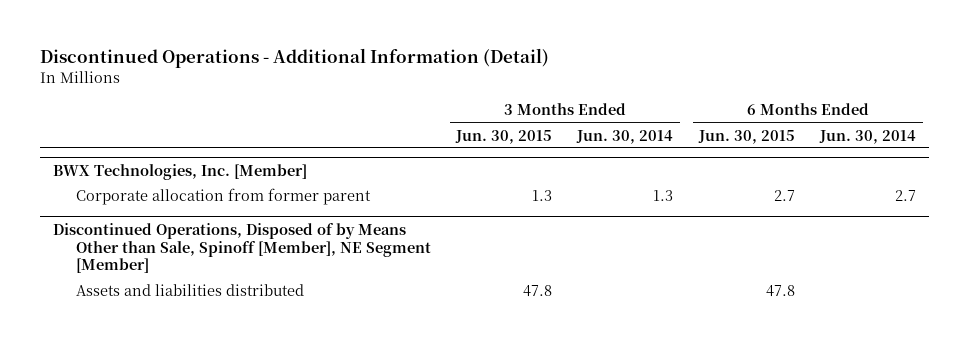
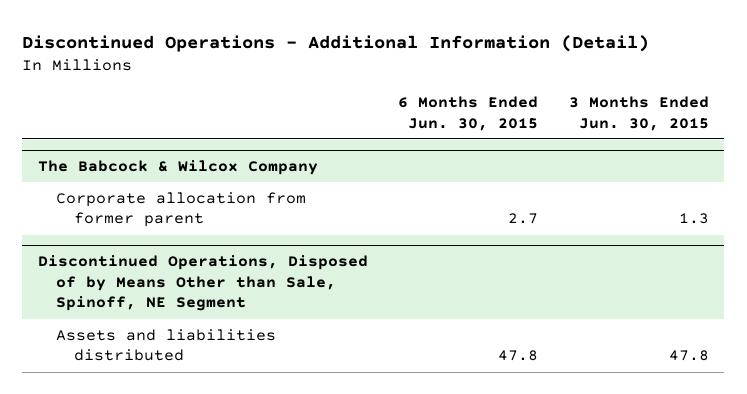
[576,129,674,144] Jun. 30, 2014 -> none
[819,129,917,144] Jun. 30, 2014 -> none
[52,163,307,180] BWX Technologies, Inc. [Member] -> [37,160,318,176] The Babcock & Wilcox Company
[52,222,431,274] Discontinued Operations, Disposed of by Means Other than Sale, Spinoff [Member], NE Segment [Member] -> [37,255,368,312] Discontinued Operations, Disposed of by Means Other than Sale, Spinoff, NE Segment

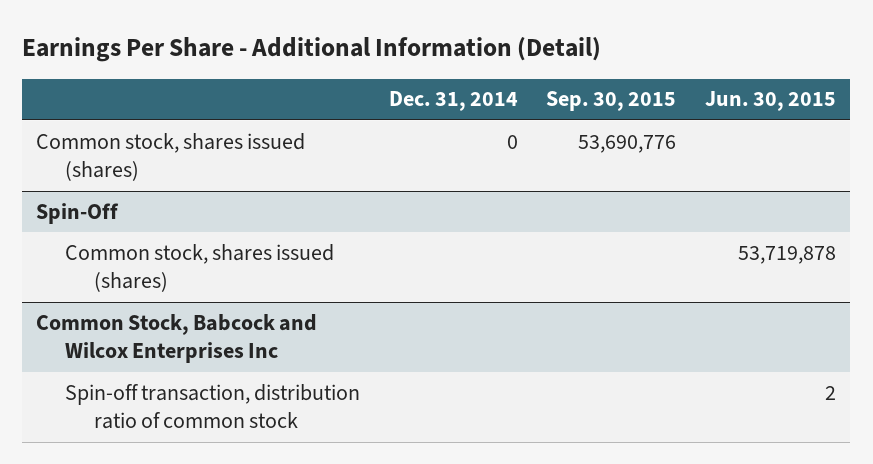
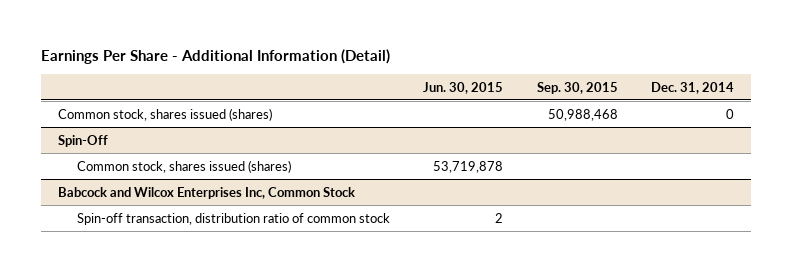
[578,134,677,153] 53,690,776 -> [547,108,618,121] 50,988,468
[36,313,318,364] Common Stock, Babcock and Wilcox Enterprises Inc -> [57,186,355,199] Babcock and Wilcox Enterprises Inc, Common Stock

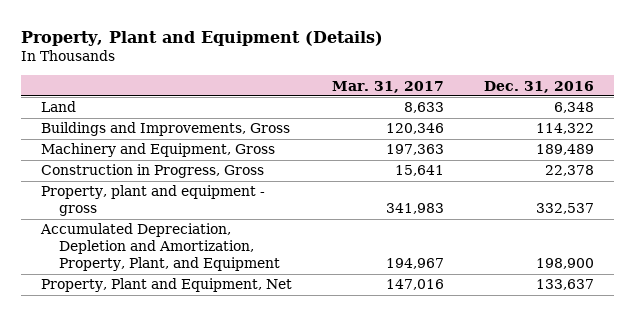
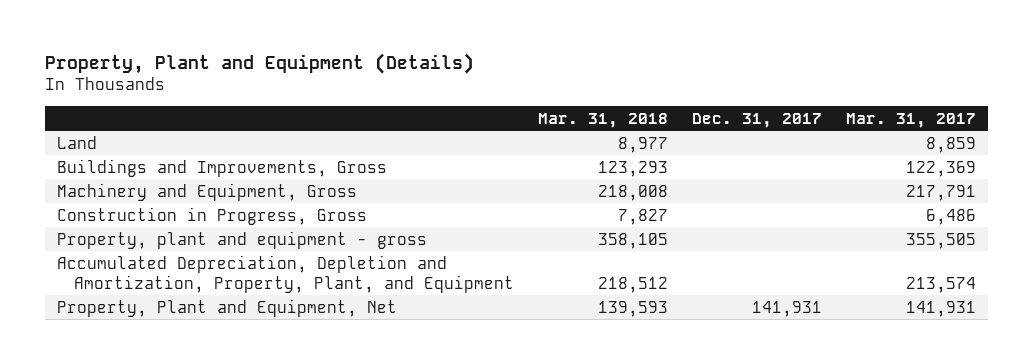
[484,80,595,93] Dec. 31, 2016 -> none
none -> [537,112,668,128] Mar. 31, 2018
none -> [691,112,822,128] Dec. 31, 2017
[404,102,445,114] 8,633 -> [925,136,976,153] 8,859
[386,123,445,135] 120,346 -> [905,160,976,177] 122,369
[386,144,445,156] 197,363 -> [905,184,976,201] 217,791
[395,165,445,177] 15,641 -> [925,208,976,225] 6,486
[386,203,445,215] 341,983 -> [905,232,976,249] 355,505
[386,258,445,270] 194,967 -> [905,276,976,293] 213,574
[386,279,445,291] 147,016 -> [905,300,976,317] 141,931

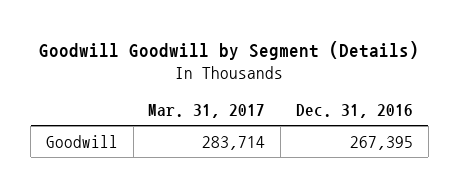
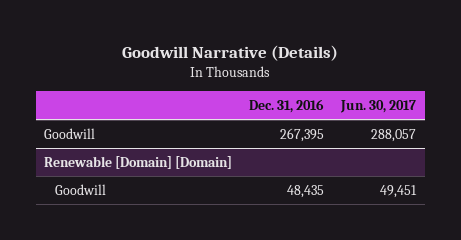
[39,40,420,60] Goodwill Goodwill by Segment (Details) -> [122,44,339,61] Goodwill Narrative (Details)
[148,104,266,119] Mar. 31, 2017 -> none
none -> [340,100,417,114] Jun. 30, 2017
none -> [44,155,233,169] Renewable [Domain] [Domain]
none -> [55,183,107,195] Goodwill

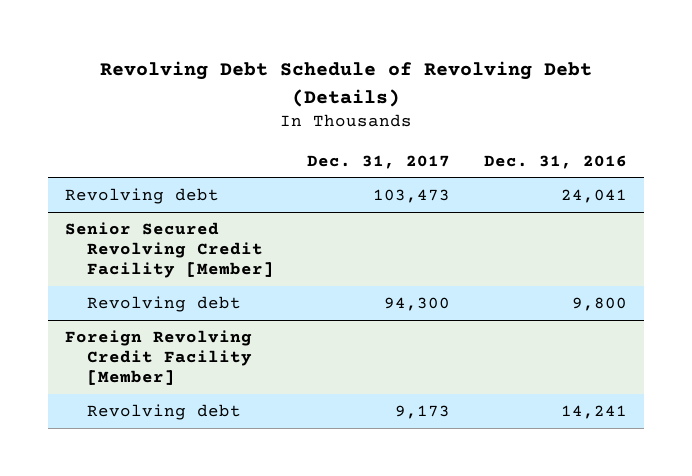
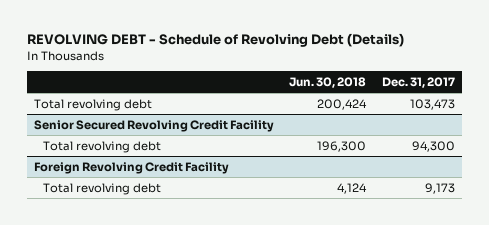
[100,61,593,107] Revolving Debt Schedule of Revolving Debt (Details) -> [26,33,404,48] REVOLVING DEBT - Schedule of Revolving Debt (Details)
[484,154,628,169] Dec. 31, 2016 -> none
none -> [289,77,367,89] Jun. 30, 2018
[64,187,219,204] Revolving debt -> [34,98,153,111] Total revolving debt
[64,221,274,279] Senior Secured Revolving Credit Facility [Member] -> [34,119,275,132] Senior Secured Revolving Credit Facility
[86,295,241,312] Revolving debt -> [42,140,161,153] Total revolving debt
[64,329,252,386] Foreign Revolving Credit Facility [Member] -> [34,161,230,174] Foreign Revolving Credit Facility
[86,403,241,420] Revolving debt -> [42,182,161,195] Total revolving debt

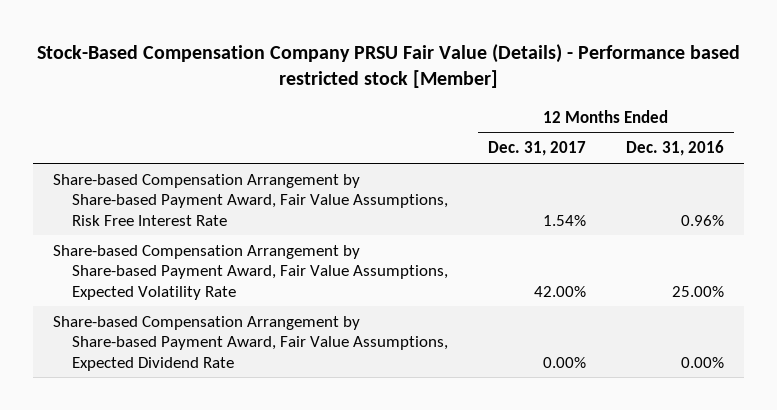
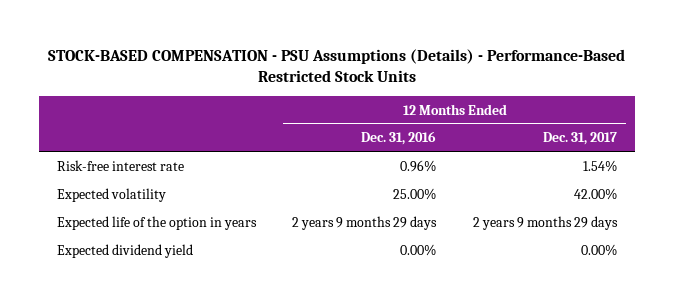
[36,44,740,89] Stock-Based Compensation Company PRSU Fair Value (Details) - Performance based restricted stock [Member] -> [47,48,625,83] STOCK-BASED COMPENSATION - PSU Assumptions (Details) - Performance-Based Restricted Stock Units
[53,173,449,226] Share-based Compensation Arrangement by Share-based Payment Award, Fair Value Assumptions, Risk Free Interest Rate -> [57,159,185,171] Risk-free interest rate
[53,244,449,300] Share-based Compensation Arrangement by Share-based Payment Award, Fair Value Assumptions, Expected Volatility Rate -> [57,187,167,202] Expected volatility
none -> [57,215,258,230] Expected life of the option in years
[53,315,449,371] Share-based Compensation Arrangement by Share-based Payment Award, Fair Value Assumptions, Expected Dividend Rate -> [57,243,194,258] Expected dividend yield

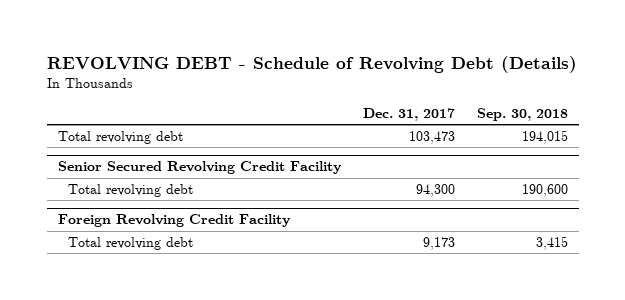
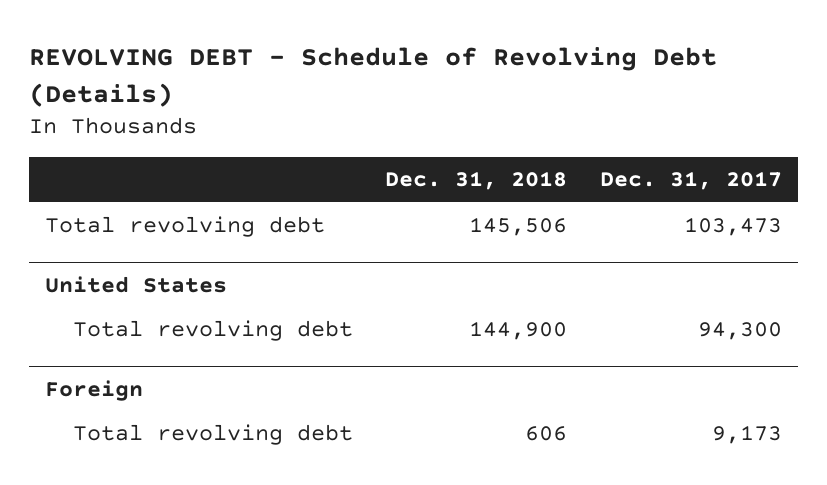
[476,108,568,122] Sep. 30, 2018 -> none
none -> [385,171,568,191] Dec. 31, 2018
[57,161,342,175] Senior Secured Revolving Credit Facility -> [45,276,228,294] United States
[57,214,291,228] Foreign Revolving Credit Facility -> [45,380,144,402] Foreign

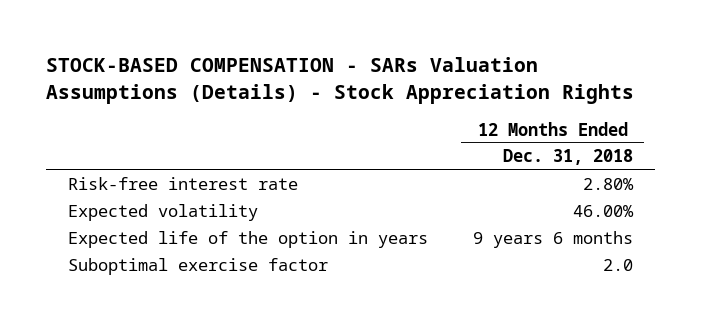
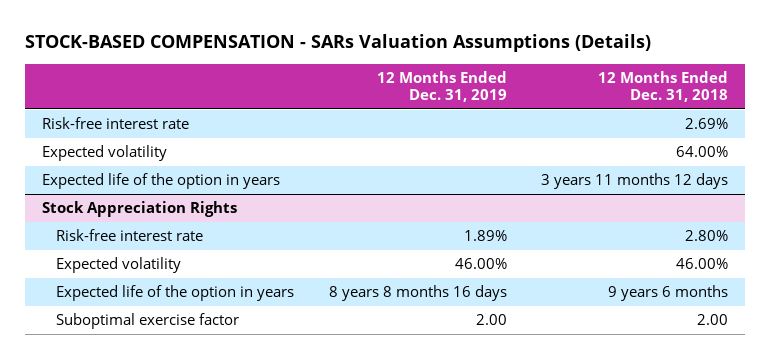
[45,57,634,104] STOCK-BASED COMPENSATION - SARs Valuation Assumptions (Details) - Stock Appreciation Rights -> [24,34,651,53] STOCK-BASED COMPENSATION - SARs Valuation Assumptions (Details)
none -> [376,70,507,103] 12 Months Ended Dec. 31, 2019
none -> [41,117,189,130] Risk-free interest rate
none -> [41,145,167,162] Expected volatility
none -> [41,173,280,190] Expected life of the option in years
none -> [41,201,237,218] Stock Appreciation Rights
[602,258,633,271] 2.0 -> [696,314,728,326] 2.00

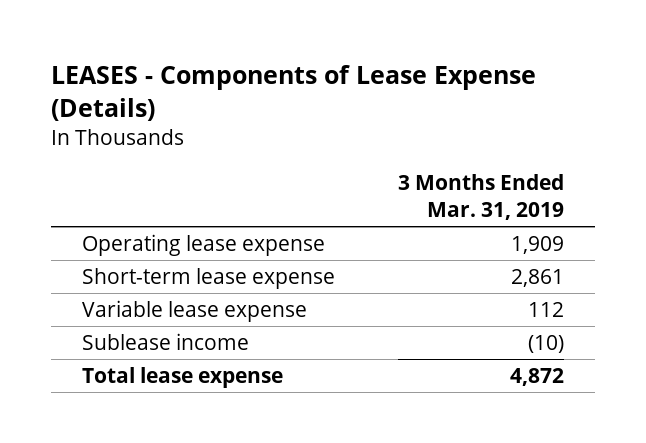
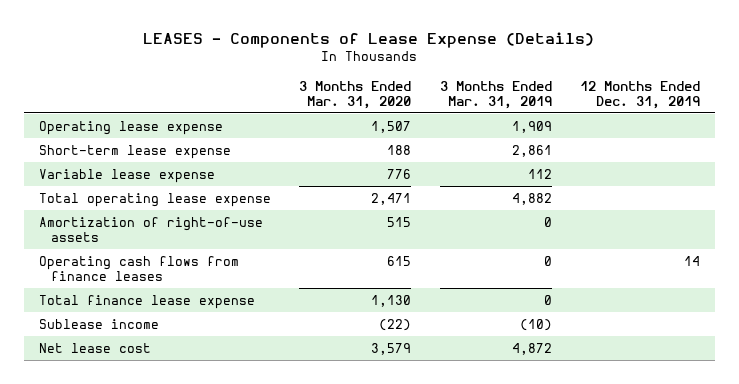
none -> [299,80,412,109] 3 Months Ended Mar. 31, 2020
none -> [580,80,701,109] 12 Months Ended Dec. 31, 2019
none -> [38,192,271,207] Total operating lease expense
none -> [38,216,263,242] Amortization of right-of-use assets
none -> [38,255,239,281] Operating cash flows from finance leases
none -> [38,294,255,309] Total finance lease expense
[82,367,284,389] Total lease expense -> [38,342,151,353] Net lease cost

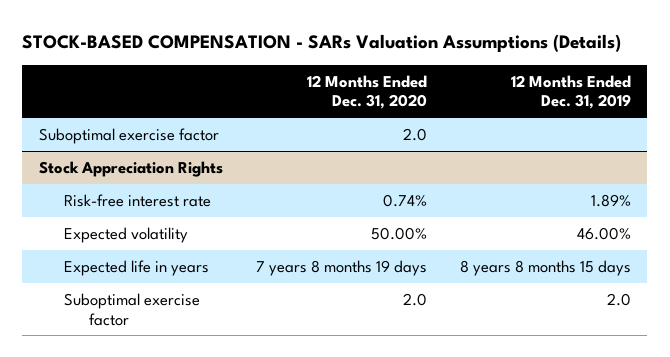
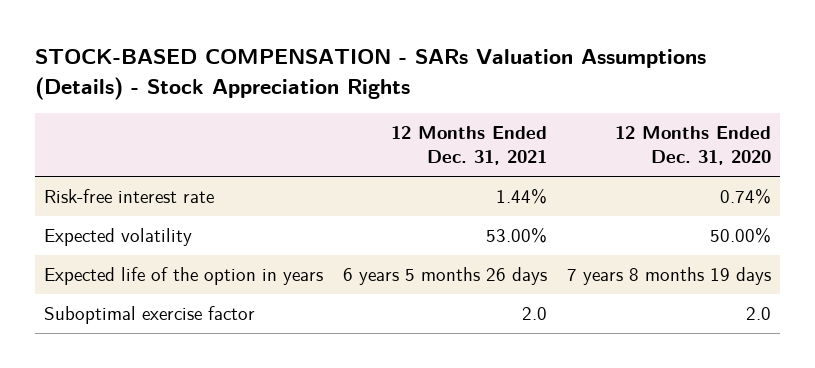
[22,34,622,53] STOCK-BASED COMPENSATION - SARs Valuation Assumptions (Details) -> [34,49,706,100] STOCK-BASED COMPENSATION - SARs Valuation Assumptions (Details) - Stock Appreciation Rights
[510,74,631,110] 12 Months Ended Dec. 31, 2019 -> none
none -> [391,125,548,166] 12 Months Ended Dec. 31, 2021
[38,127,219,144] Suboptimal exercise factor -> none
[38,160,223,177] Stock Appreciation Rights -> none
[64,259,210,276] Expected life in years -> [44,267,324,286] Expected life of the option in years

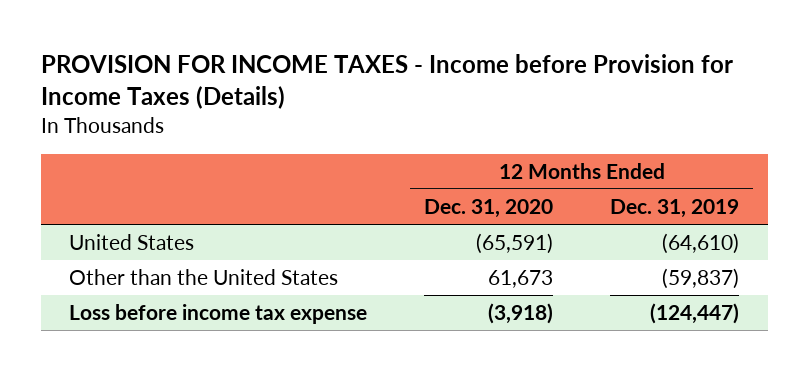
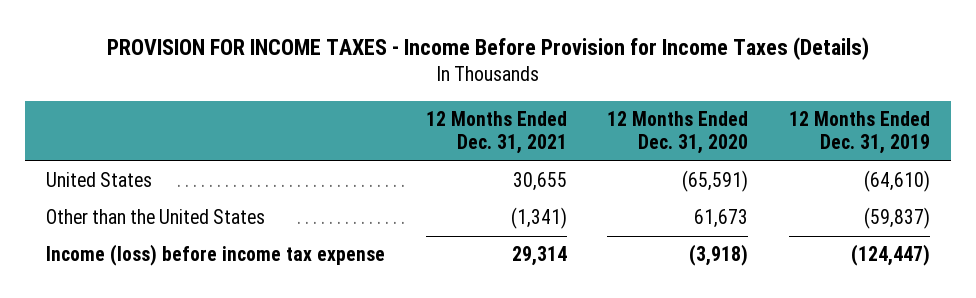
[40,53,733,109] PROVISION FOR INCOME TAXES - Income before Provision for Income Taxes (Details) -> [107,37,870,61] PROVISION FOR INCOME TAXES - Income Before Provision for Income Taxes (Details)
none -> [425,111,567,155] 12 Months Ended Dec. 31, 2021
[69,304,368,325] Loss before income tax expense -> [45,244,385,267] Income (loss) before income tax expense

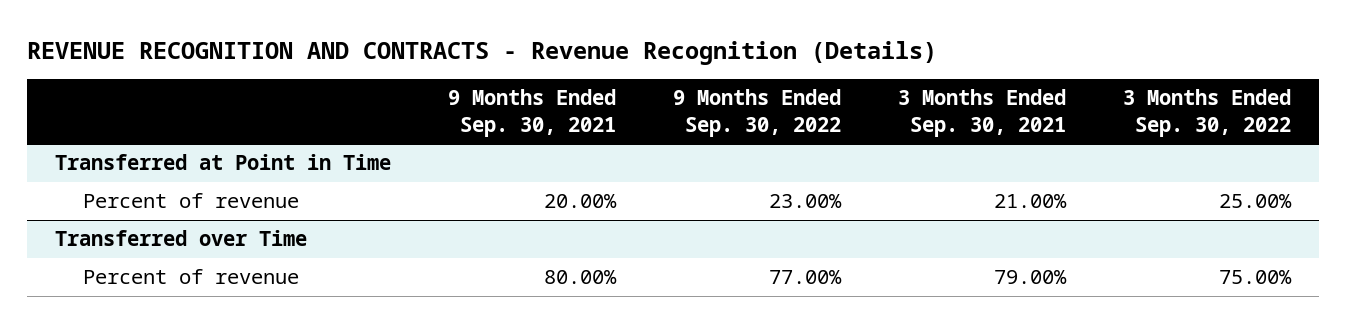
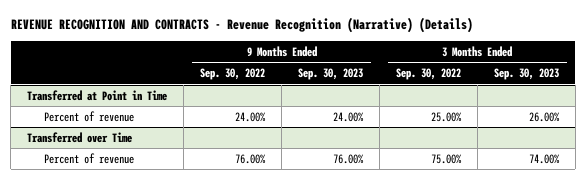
[27,40,938,65] REVENUE RECOGNITION AND CONTRACTS - Revenue Recognition (Details) -> [10,16,473,33] REVENUE RECOGNITION AND CONTRACTS - Revenue Recognition (Narrative) (Details)
[448,89,617,137] 9 Months Ended Sep. 30, 2021 -> none
[897,89,1066,137] 3 Months Ended Sep. 30, 2021 -> none
none -> [298,68,364,81] Sep. 30, 2023
none -> [493,68,559,81] Sep. 30, 2023
[769,194,843,209] 23.00% -> [235,111,267,122] 24.00%
[769,270,843,285] 77.00% -> [235,153,267,164] 76.00%

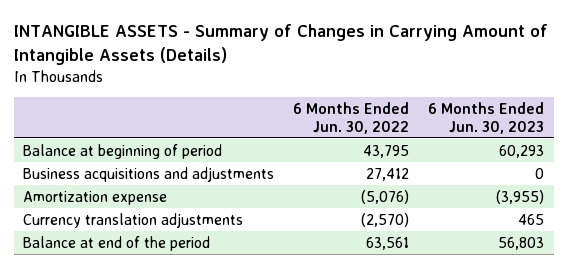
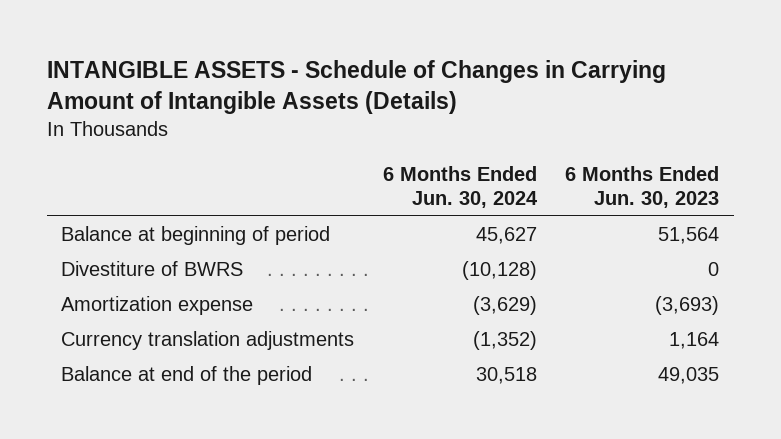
[13,24,548,66] INTANGIBLE ASSETS - Summary of Changes in Carrying Amount of Intangible Assets (Details) -> [47,60,667,115] INTANGIBLE ASSETS - Schedule of Changes in Carrying Amount of Intangible Assets (Details)
[293,101,410,134] 6 Months Ended Jun. 30, 2022 -> none
none -> [382,165,538,209] 6 Months Ended Jun. 30, 2024
[23,166,275,182] Business acquisitions and adjustments -> none
[499,144,545,158] 60,293 -> [658,227,720,245] 51,564
none -> [61,261,244,277] Divestiture of BWRS
[496,189,545,204] (3,955) -> [655,296,720,316] (3,693)
[518,213,545,225] 465 -> [669,332,720,350] 1,164
[498,236,545,250] 56,803 -> [658,367,720,385] 49,035

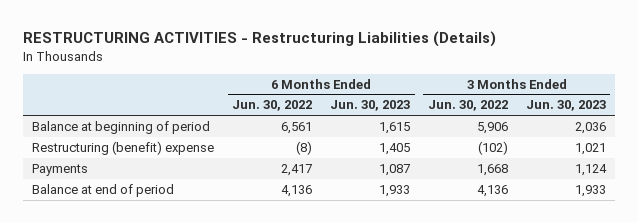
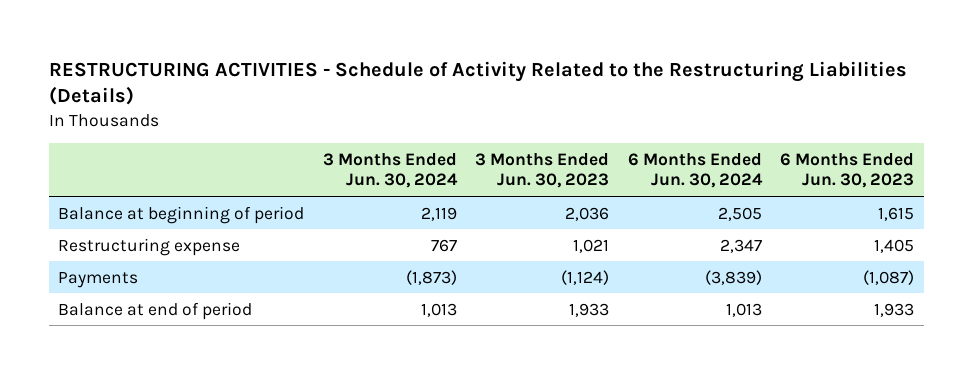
[23,31,497,48] RESTRUCTURING ACTIVITIES - Restructuring Liabilities (Details) -> [48,60,907,106] RESTRUCTURING ACTIVITIES - Schedule of Activity Related to the Restructuring Liabilities (Details)
[232,100,313,112] Jun. 30, 2022 -> none
[427,100,508,112] Jun. 30, 2022 -> none
none -> [322,152,458,189] 3 Months Ended Jun. 30, 2024
none -> [627,152,763,189] 6 Months Ended Jun. 30, 2024
[32,140,215,155] Restructuring (benefit) expense -> [58,237,241,256] Restructuring expense
[379,163,411,176] 1,087 -> [863,269,915,285] (1,087)
[574,163,607,176] 1,124 -> [561,269,610,285] (1,124)

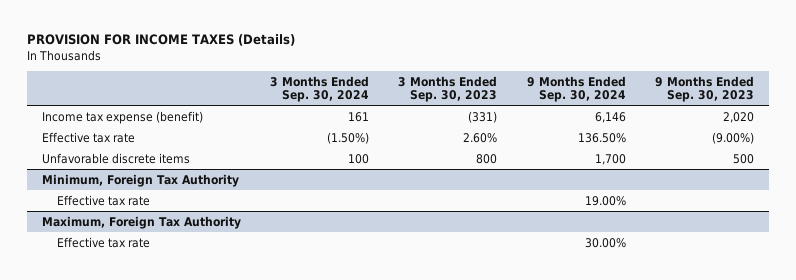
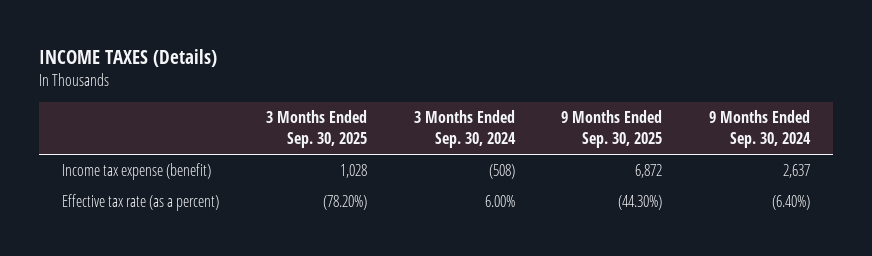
[26,34,295,47] PROVISION FOR INCOME TAXES (Details) -> [38,48,217,67] INCOME TAXES (Details)
[398,75,498,103] 3 Months Ended Sep. 30, 2023 -> none
[655,75,755,103] 9 Months Ended Sep. 30, 2023 -> none
none -> [265,110,367,149] 3 Months Ended Sep. 30, 2025
none -> [561,110,663,149] 9 Months Ended Sep. 30, 2025
[41,152,190,164] Unfavorable discrete items -> none
[41,173,239,187] Minimum, Foreign Tax Authority -> none
[56,194,150,206] Effective tax rate -> none
[41,215,241,229] Maximum, Foreign Tax Authority -> none
[56,236,150,248] Effective tax rate -> none
[347,111,369,122] 161 -> [488,164,515,180] (508)
[594,111,626,123] 6,146 -> [782,164,810,179] 2,637
[41,131,135,143] Effective tax rate -> [62,194,220,212] Effective tax rate (as a percent)
[326,131,369,144] (1.50%) -> [484,195,515,208] 6.00%
[577,132,626,143] 136.50% -> [771,195,810,211] (6.40%)

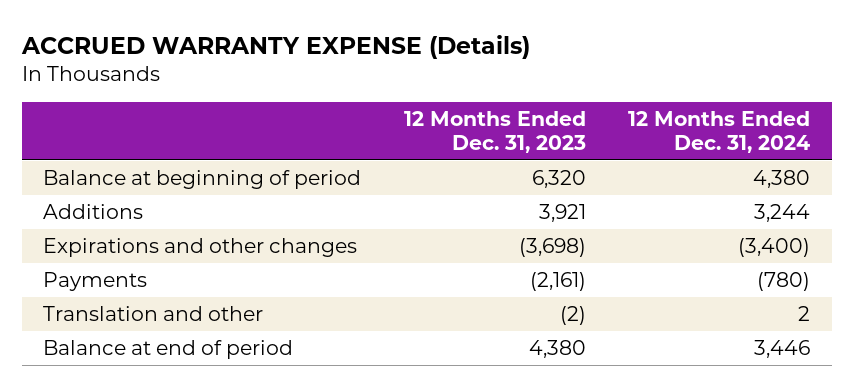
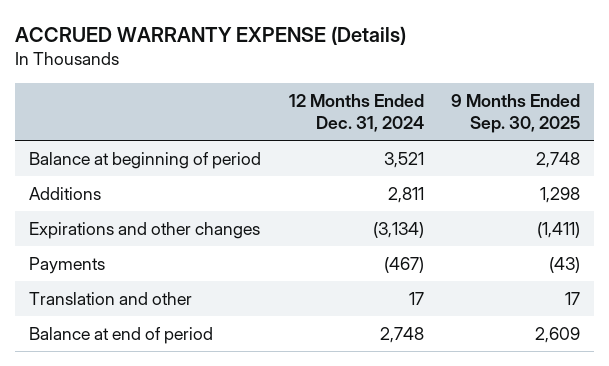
[403,111,586,153] 12 Months Ended Dec. 31, 2023 -> none
none -> [451,93,581,133] 9 Months Ended Sep. 30, 2025
[753,170,811,189] 4,380 -> [383,152,424,169] 3,521
[754,204,811,223] 3,244 -> [387,187,424,204] 2,811
[738,238,811,258] (3,400) -> [372,222,424,239] (3,134)
[757,272,811,292] (780) -> [383,257,424,274] (467)
[798,306,811,322] 2 -> [408,292,424,306] 17
[754,340,811,359] 3,446 -> [379,327,424,344] 2,748

